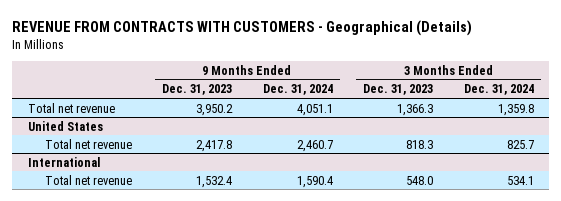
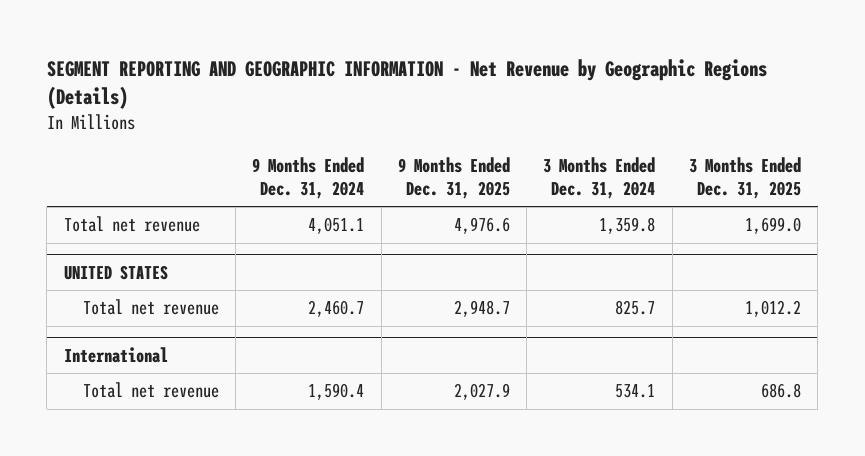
[12,19,473,36] REVENUE FROM CONTRACTS WITH CUSTOMERS - Geographical (Details) -> [46,58,767,110] SEGMENT REPORTING AND GEOGRAPHIC INFORMATION - Net Revenue by Geographic Regions (Details)
[162,84,233,96] Dec. 31, 2023 -> none
[363,84,434,96] Dec. 31, 2023 -> none
none -> [397,156,510,199] 9 Months Ended Dec. 31, 2025
none -> [688,156,801,199] 3 Months Ended Dec. 31, 2025
[27,120,103,131] United States -> [63,264,168,280] UNITED STATES

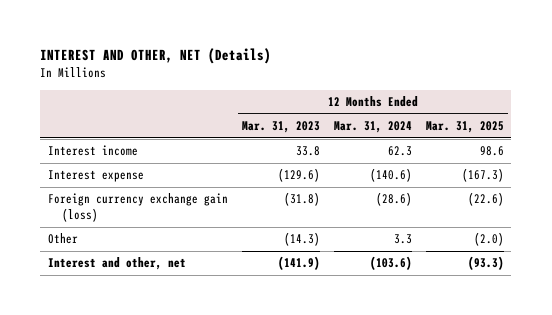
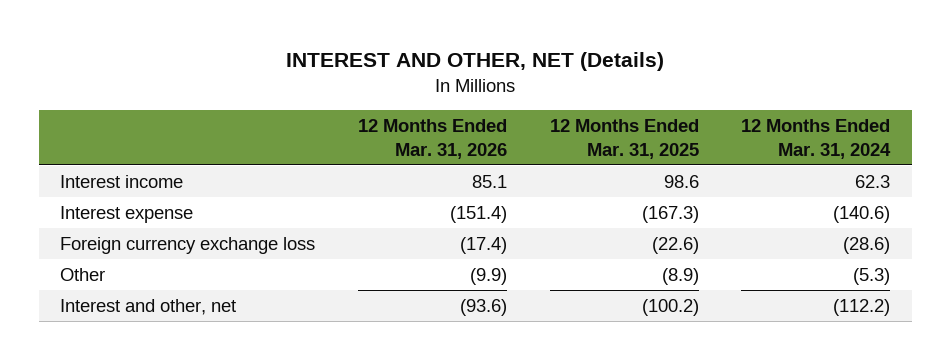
[241,121,320,134] Mar. 31, 2023 -> none
none -> [357,119,507,159] 12 Months Ended Mar. 31, 2026
[47,193,228,223] Foreign currency exchange gain (loss) -> [60,236,316,254] Foreign currency exchange loss
[393,234,412,245] 3.3 -> [853,267,891,285] (5.3)
[474,232,505,247] (2.0) -> [661,267,699,285] (8.9)
[369,256,412,271] (103.6) -> [833,298,891,316] (112.2)
[468,256,505,271] (93.3) -> [641,298,699,316] (100.2)

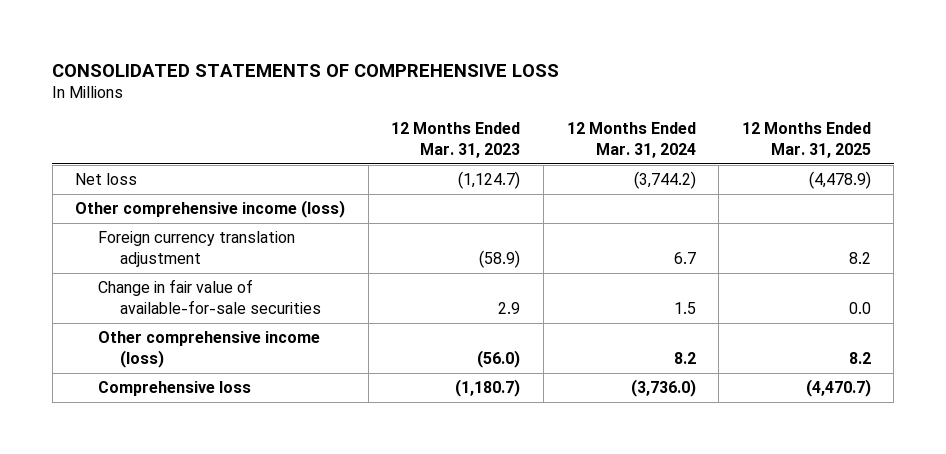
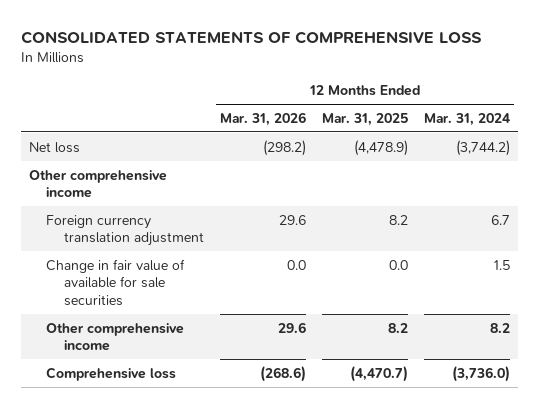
[391,122,521,158] 12 Months Ended Mar. 31, 2023 -> none
none -> [219,111,306,126] Mar. 31, 2026
[75,200,346,219] Other comprehensive income (loss) -> [28,169,167,199] Other comprehensive income
[97,279,322,314] Change in fair value of available-for-sale securities -> [46,258,186,307] Change in fair value of available for sale securities
[97,331,320,368] Other comprehensive income (loss) -> [46,322,185,352] Other comprehensive income

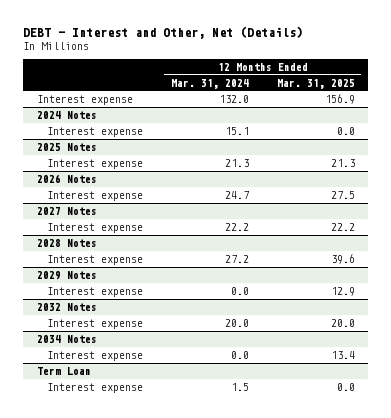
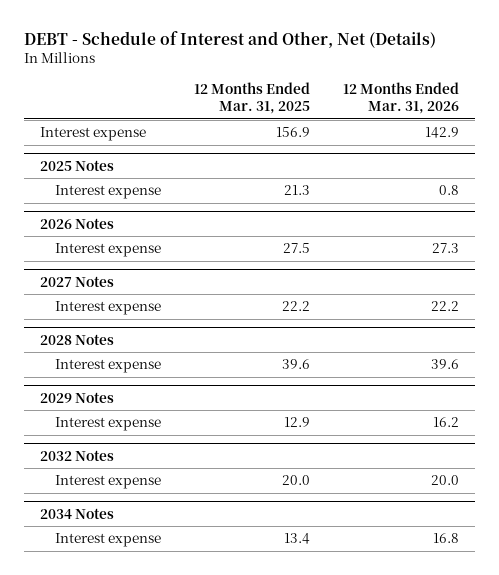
[22,26,303,40] DEBT - Interest and Other, Net (Details) -> [23,30,436,48] DEBT - Schedule of Interest and Other, Net (Details)
[170,78,249,89] Mar. 31, 2024 -> none
none -> [342,81,459,114] 12 Months Ended Mar. 31, 2026
[36,111,97,120] 2024 Notes -> none
[47,127,144,138] Interest expense -> none
[36,367,91,376] Term Loan -> none
[47,383,144,394] Interest expense -> none

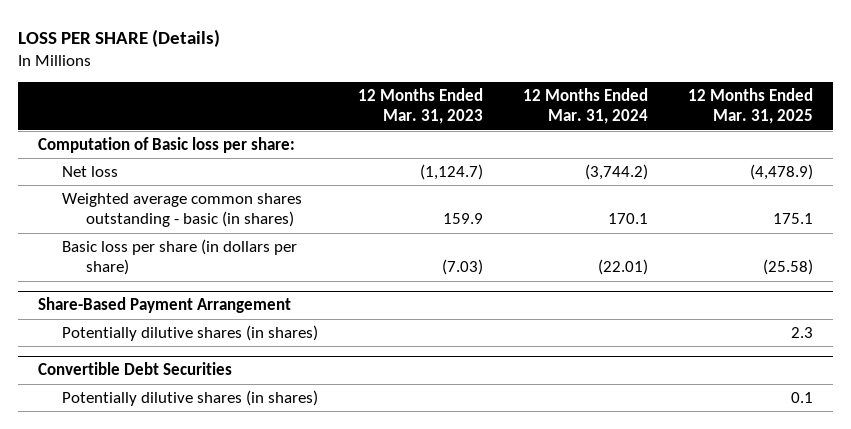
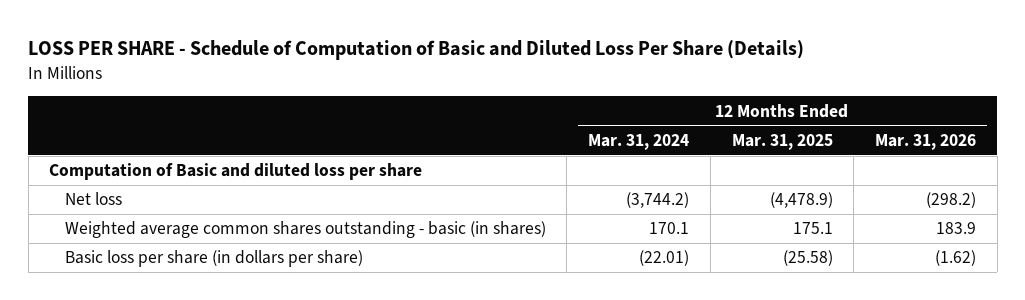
[18,28,221,47] LOSS PER SHARE (Details) -> [28,40,805,61] LOSS PER SHARE - Schedule of Computation of Basic and Diluted Loss Per Share (Details)
[358,87,484,125] 12 Months Ended Mar. 31, 2023 -> none
none -> [874,133,976,150] Mar. 31, 2026
[38,136,296,153] Computation of Basic loss per share: -> [49,163,423,181] Computation of Basic and diluted loss per share
[38,297,292,314] Share-Based Payment Arrangement -> none
[62,324,319,341] Potentially dilutive shares (in shares) -> none
[38,362,233,376] Convertible Debt Securities -> none
[62,389,319,406] Potentially dilutive shares (in shares) -> none

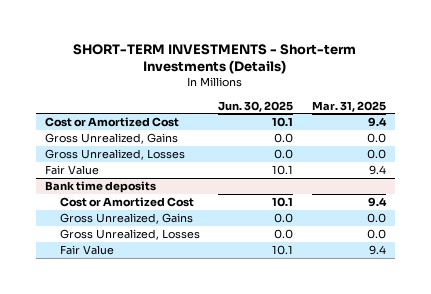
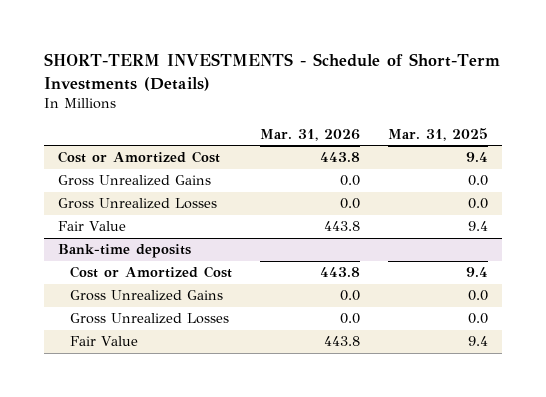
[73,43,357,75] SHORT-TERM INVESTMENTS - Short-term Investments (Details) -> [43,53,500,91] SHORT-TERM INVESTMENTS - Schedule of Short-Term Investments (Details)
[218,100,294,112] Jun. 30, 2025 -> none
none -> [260,128,361,141] Mar. 31, 2026
[45,133,179,145] Gross Unrealized, Gains -> [58,175,212,187] Gross Unrealized Gains
[45,149,186,161] Gross Unrealized, Losses -> [58,198,218,210] Gross Unrealized Losses
[45,181,157,194] Bank time deposits -> [58,244,192,259] Bank-time deposits
[59,213,193,225] Gross Unrealized, Gains -> [69,290,223,302] Gross Unrealized Gains
[59,229,200,241] Gross Unrealized, Losses -> [69,313,229,325] Gross Unrealized Losses

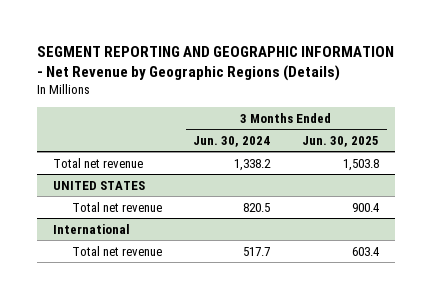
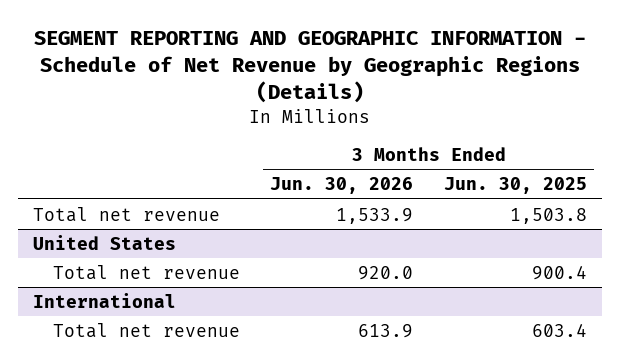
[36,45,394,81] SEGMENT REPORTING AND GEOGRAPHIC INFORMATION - Net Revenue by Geographic Regions (Details) -> [33,30,586,104] SEGMENT REPORTING AND GEOGRAPHIC INFORMATION - Schedule of Net Revenue by Geographic Regions (Details)
[193,135,271,147] Jun. 30, 2024 -> none
none -> [270,177,414,195] Jun. 30, 2026
[52,180,145,190] UNITED STATES -> [32,234,176,250] United States

